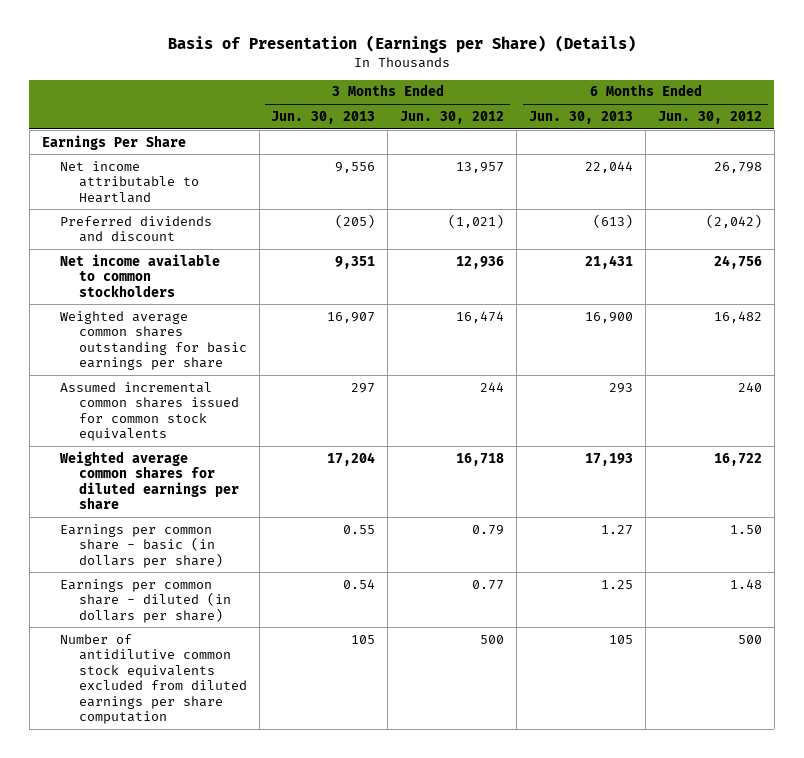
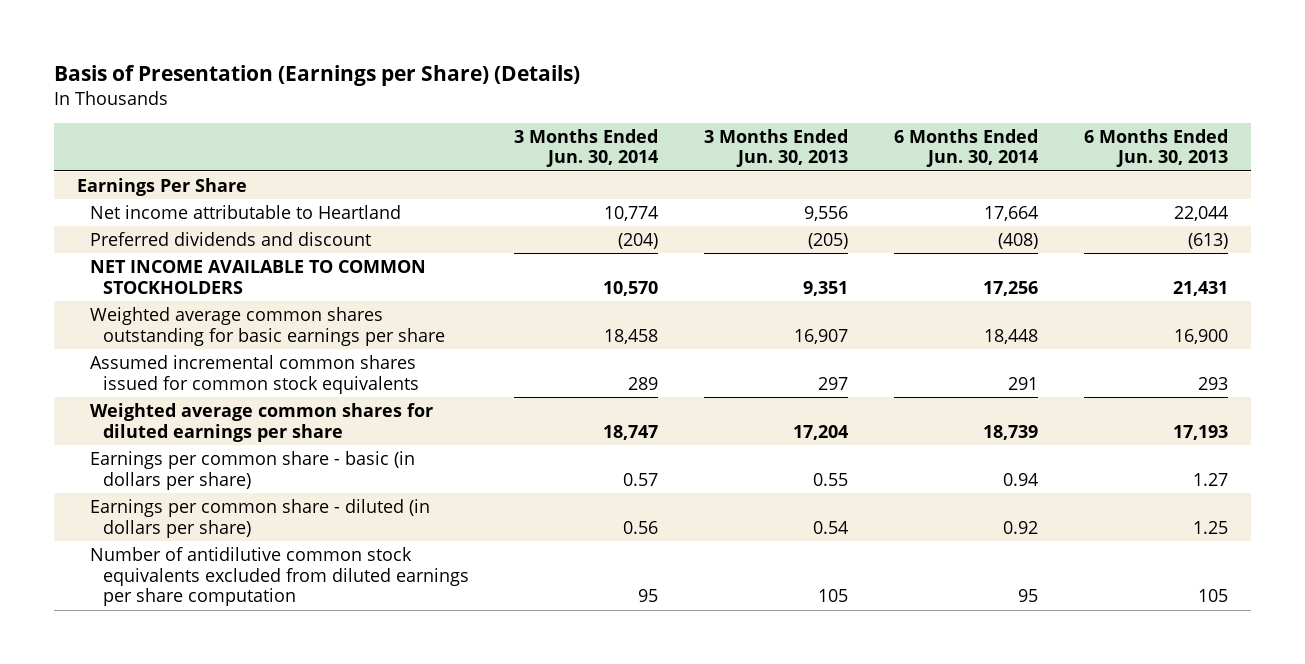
[400,110,505,124] Jun. 30, 2012 -> none
[657,110,762,124] Jun. 30, 2012 -> none
none -> [514,128,659,168] 3 Months Ended Jun. 30, 2014
none -> [894,128,1039,168] 6 Months Ended Jun. 30, 2014
[60,253,221,297] Net income available to common stockholders -> [89,259,426,294] NET INCOME AVAILABLE TO COMMON STOCKHOLDERS

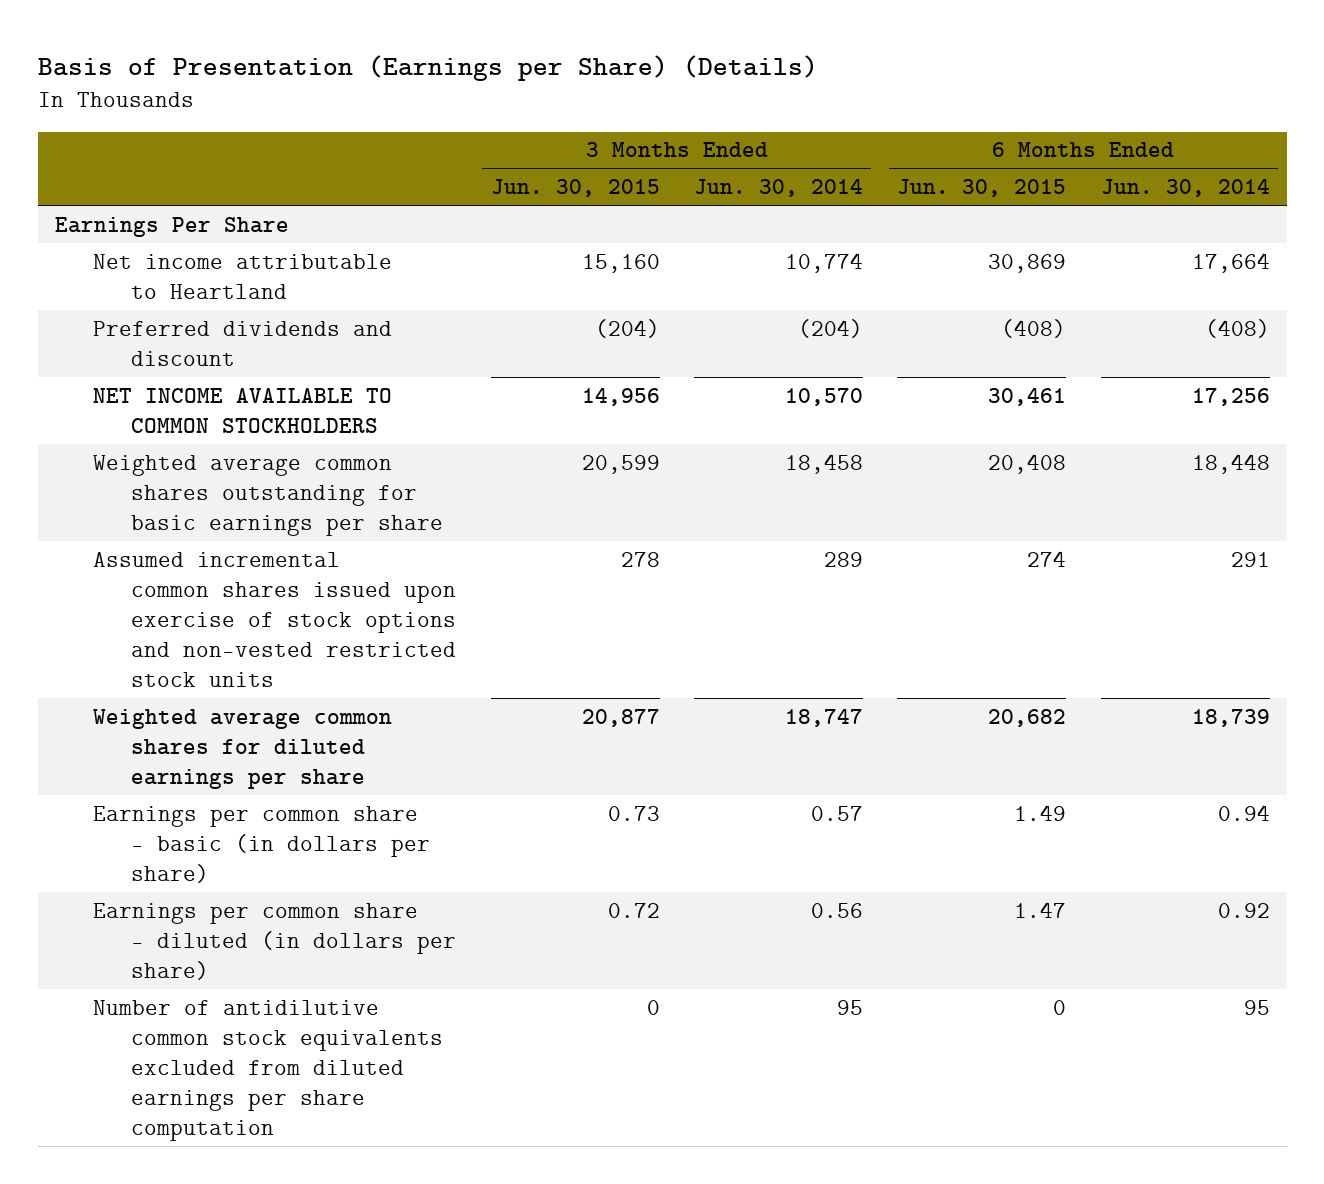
[704,128,849,168] 3 Months Ended Jun. 30, 2013 -> none
[1084,128,1229,168] 6 Months Ended Jun. 30, 2013 -> none
none -> [490,179,660,198] Jun. 30, 2015
none -> [897,179,1067,198] Jun. 30, 2015
[89,354,419,394] Assumed incremental common shares issued for common stock equivalents -> [93,551,457,688] Assumed incremental common shares issued upon exercise of stock options and non-vested restricted stock units

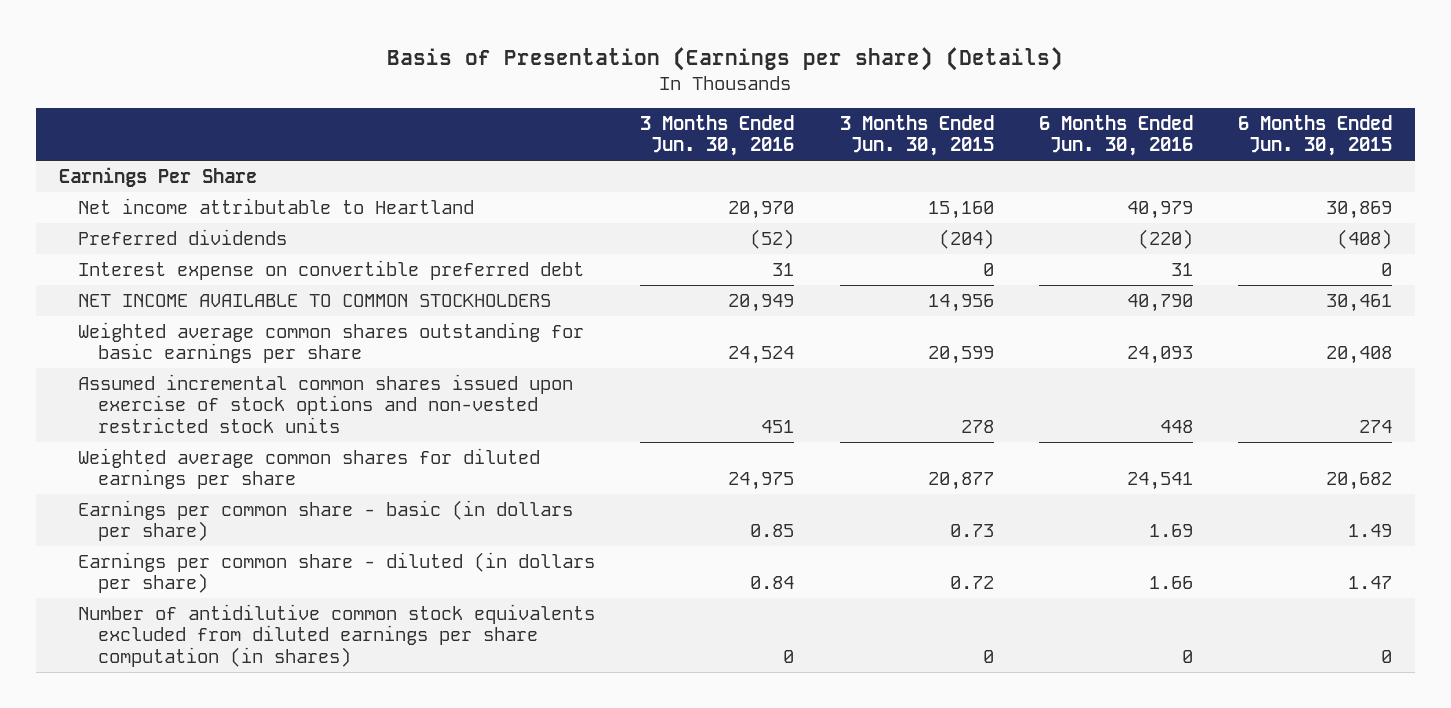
[37,55,818,82] Basis of Presentation (Earnings per Share) (Details) -> [387,46,1064,71] Basis of Presentation (Earnings per share) (Details)
[693,179,863,198] Jun. 30, 2014 -> none
[1100,179,1270,198] Jun. 30, 2014 -> none
none -> [640,114,795,157] 3 Months Ended Jun. 30, 2016
none -> [1038,114,1193,157] 6 Months Ended Jun. 30, 2016
[93,320,393,366] Preferred dividends and discount -> [78,228,288,245] Preferred dividends
none -> [78,259,585,280] Interest expense on convertible preferred debt
[93,999,444,1142] Number of antidilutive common stock equivalents excluded from diluted earnings per share computation -> [78,603,596,667] Number of antidilutive common stock equivalents excluded from diluted earnings per share computation (in shares)

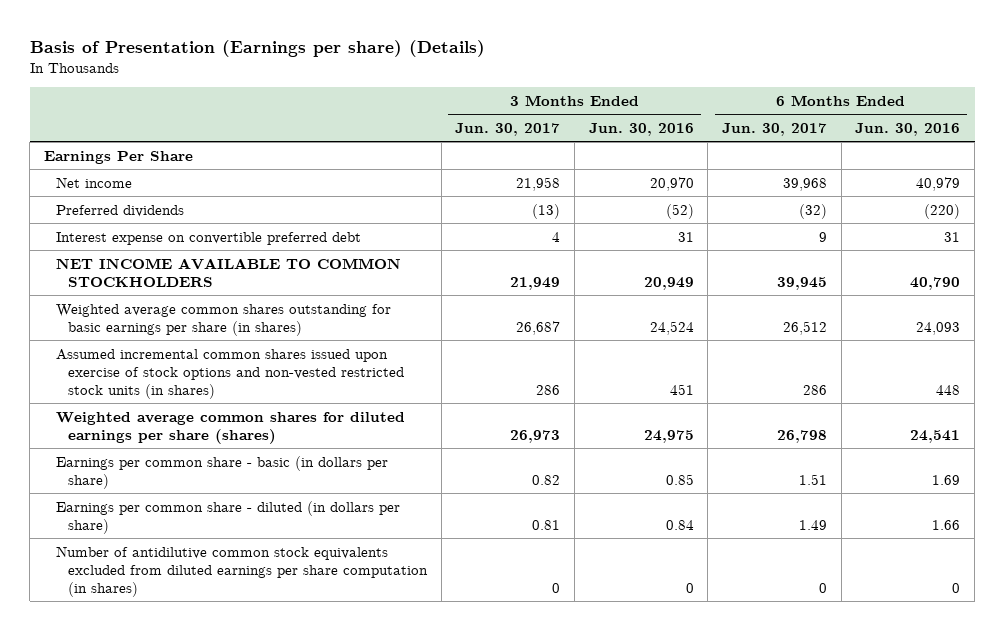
[839,114,994,157] 3 Months Ended Jun. 30, 2015 -> none
[1237,114,1392,157] 6 Months Ended Jun. 30, 2015 -> none
none -> [455,122,561,136] Jun. 30, 2017
none -> [722,122,828,136] Jun. 30, 2017
[78,197,475,214] Net income attributable to Heartland -> [55,176,132,188] Net income
[78,321,585,364] Weighted average common shares outstanding for basic earnings per share -> [55,303,391,336] Weighted average common shares outstanding for basic earnings per share (in shares)
[78,373,574,433] Assumed incremental common shares issued upon exercise of stock options and non-vested restricted stock units -> [55,348,405,399] Assumed incremental common shares issued upon exercise of stock options and non-vested restricted stock units (in shares)
[78,447,541,490] Weighted average common shares for diluted earnings per share -> [55,411,405,444] Weighted average common shares for diluted earnings per share (shares)

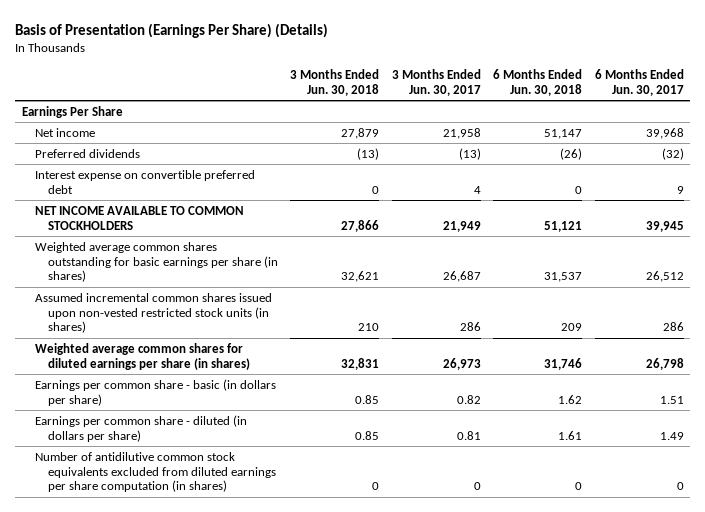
[29,39,485,57] Basis of Presentation (Earnings per share) (Details) -> [15,22,329,38] Basis of Presentation (Earnings Per Share) (Details)
[588,122,694,136] Jun. 30, 2016 -> none
[855,122,961,136] Jun. 30, 2016 -> none
none -> [290,68,380,96] 3 Months Ended Jun. 30, 2018
none -> [493,68,583,96] 6 Months Ended Jun. 30, 2018
[55,348,405,399] Assumed incremental common shares issued upon exercise of stock options and non-vested restricted stock units (in shares) -> [34,292,272,334] Assumed incremental common shares issued upon non-vested restricted stock units (in shares)
[55,411,405,444] Weighted average common shares for diluted earnings per share (shares) -> [34,342,250,370] Weighted average common shares for diluted earnings per share (in shares)

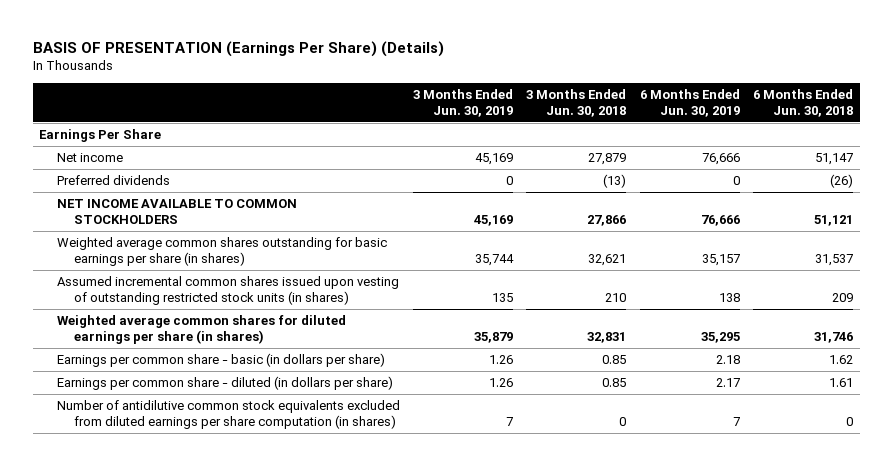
[15,22,329,38] Basis of Presentation (Earnings Per Share) (Details) -> [32,40,444,57] BASIS OF PRESENTATION (Earnings Per Share) (Details)
[391,68,481,96] 3 Months Ended Jun. 30, 2017 -> none
[594,68,684,96] 6 Months Ended Jun. 30, 2017 -> none
none -> [412,88,513,117] 3 Months Ended Jun. 30, 2019
none -> [639,88,740,117] 6 Months Ended Jun. 30, 2019
[34,169,255,194] Interest expense on convertible preferred debt -> none
[34,292,272,334] Assumed incremental common shares issued upon non-vested restricted stock units (in shares) -> [56,275,399,305] Assumed incremental common shares issued upon vesting of outstanding restricted stock units (in shares)

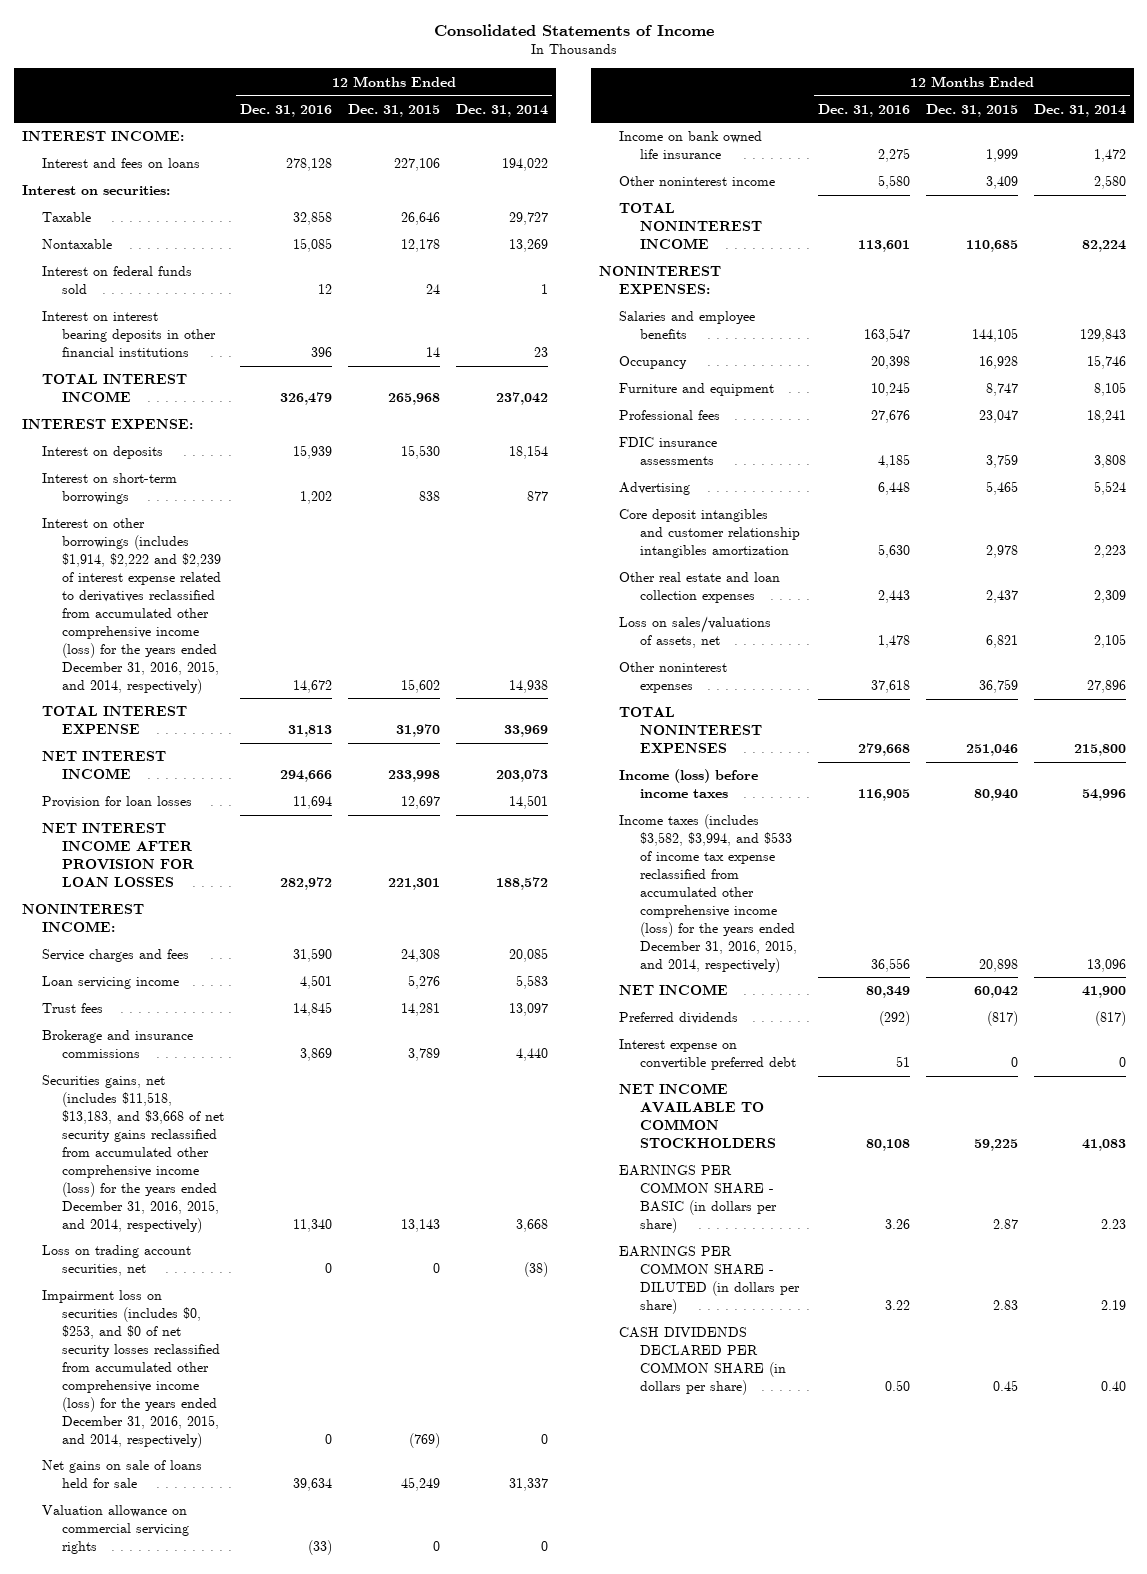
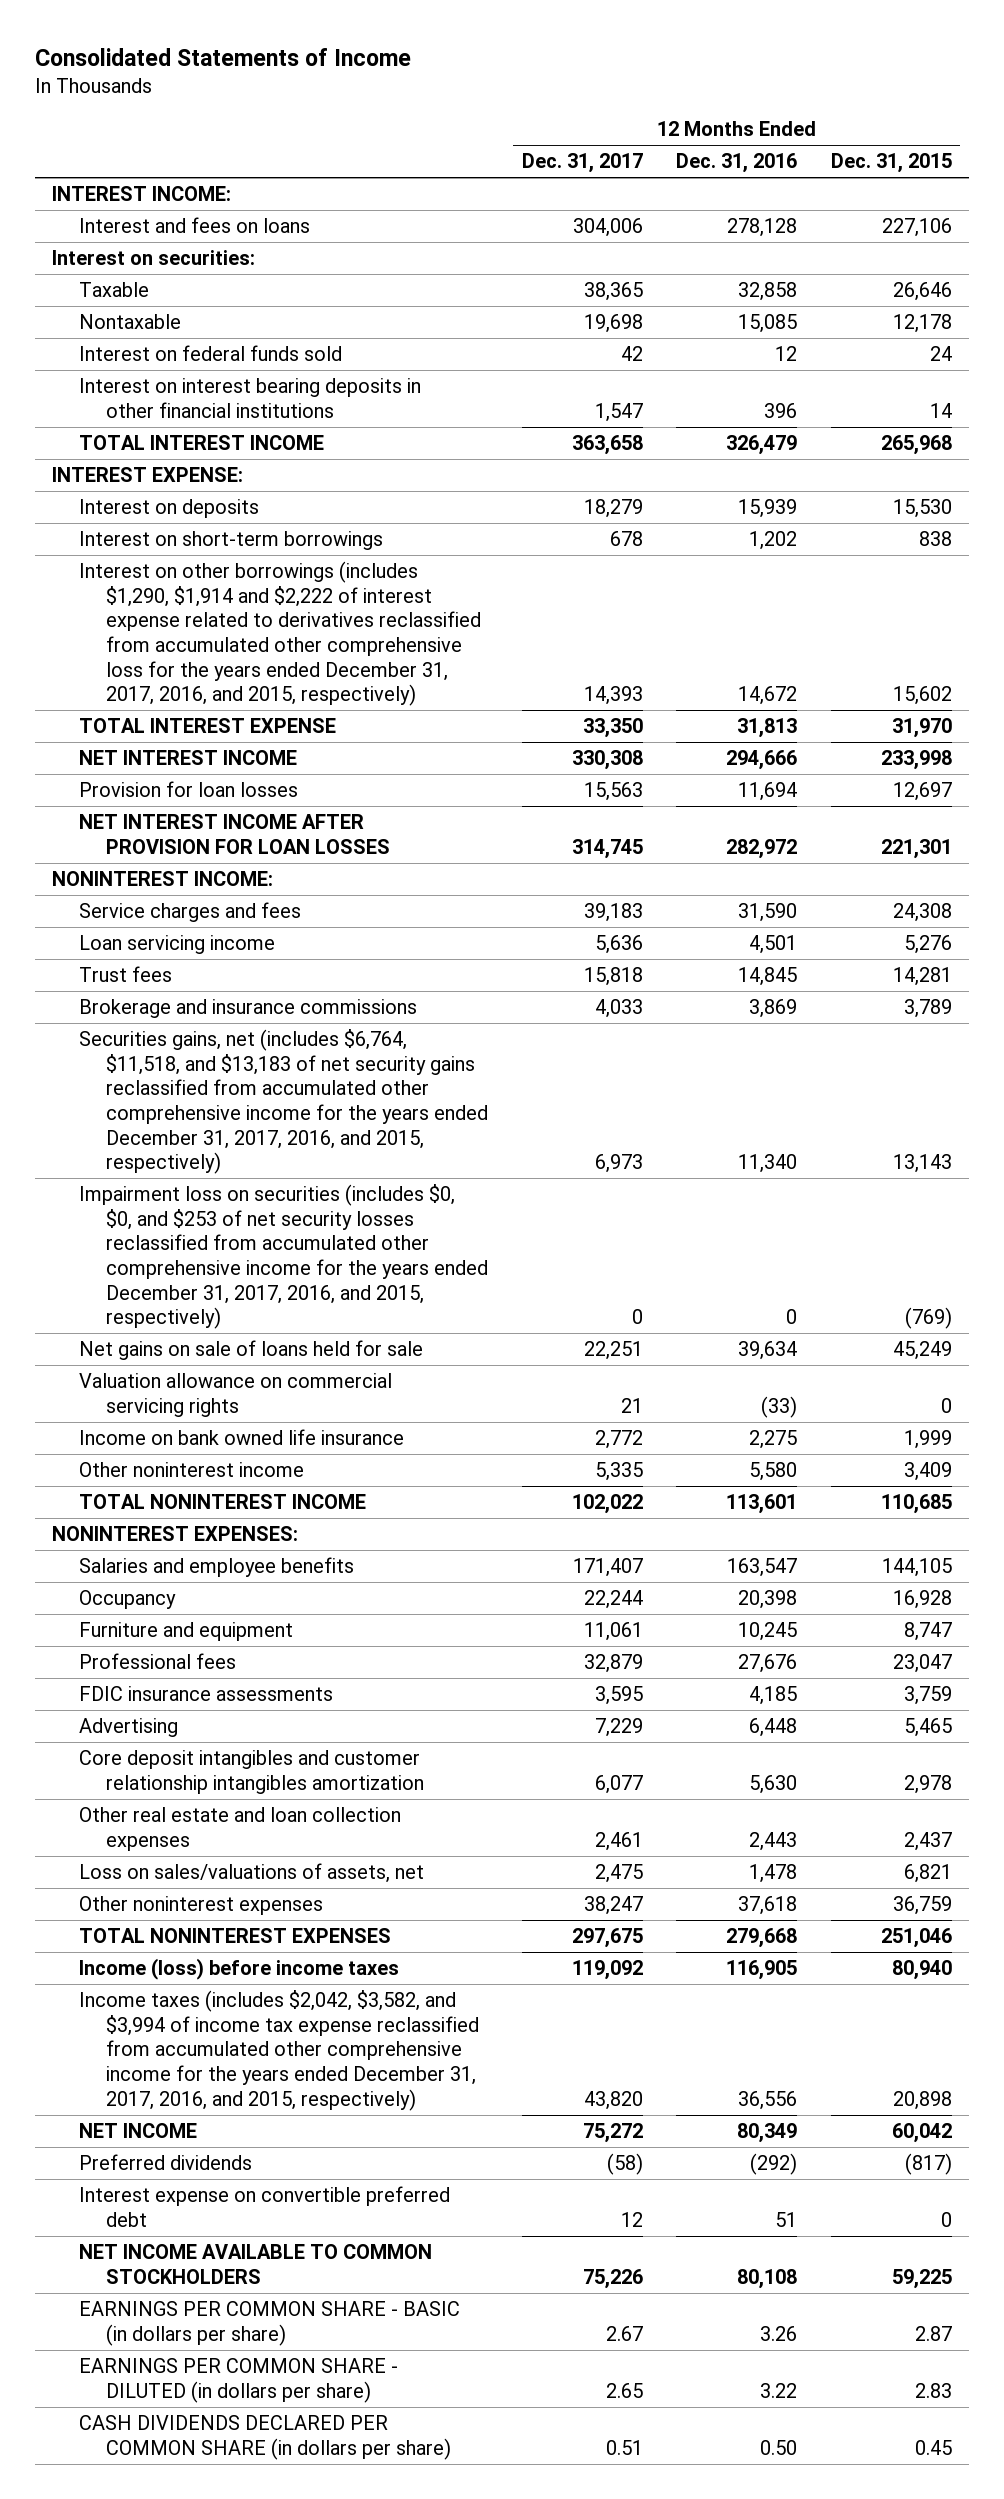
[456,103,549,117] Dec. 31, 2014 -> none
none -> [521,153,643,174] Dec. 31, 2017
[42,518,222,694] Interest on other borrowings (includes $1,914, $2,222 and $2,239 of interest expense related to derivatives reclassified from accumulated other comprehensive income (loss) for the years ended December 31, 2016, 2015, and 2014, respectively) -> [79,561,482,707] Interest on other borrowings (includes $1,290, $1,914 and $2,222 of interest expense related to derivatives reclassified from accumulated other comprehensive loss for the years ended December 31, 2017, 2016, and 2015, respectively)
[42,1245,192,1277] Loss on trading account securities, net -> none
[42,1075,225,1233] Securities gains, net (includes $11,518, $13,183, and $3,668 of net security gains reclassified from accumulated other comprehensive income (loss) for the years ended December 31, 2016, 2015, and 2014, respectively) -> [79,1029,489,1175] Securities gains, net (includes $6,764, $11,518, and $13,183 of net security gains reclassified from accumulated other comprehensive income for the years ended December 31, 2017, 2016, and 2015, respectively)
[42,1290,221,1448] Impairment loss on securities (includes $0, $253, and $0 of net security losses reclassified from accumulated other comprehensive income (loss) for the years ended December 31, 2016, 2015, and 2014, respectively) -> [79,1184,489,1330] Impairment loss on securities (includes $0, $0, and $253 of net security losses reclassified from accumulated other comprehensive income for the years ended December 31, 2017, 2016, and 2015, respectively)
[619,814,797,973] Income taxes (includes $3,582, $3,994, and $533 of income tax expense reclassified from accumulated other comprehensive income (loss) for the years ended December 31, 2016, 2015, and 2014, respectively) -> [79,1990,480,2111] Income taxes (includes $2,042, $3,582, and $3,994 of income tax expense reclassified from accumulated other comprehensive income for the years ended December 31, 2017, 2016, and 2015, respectively)

